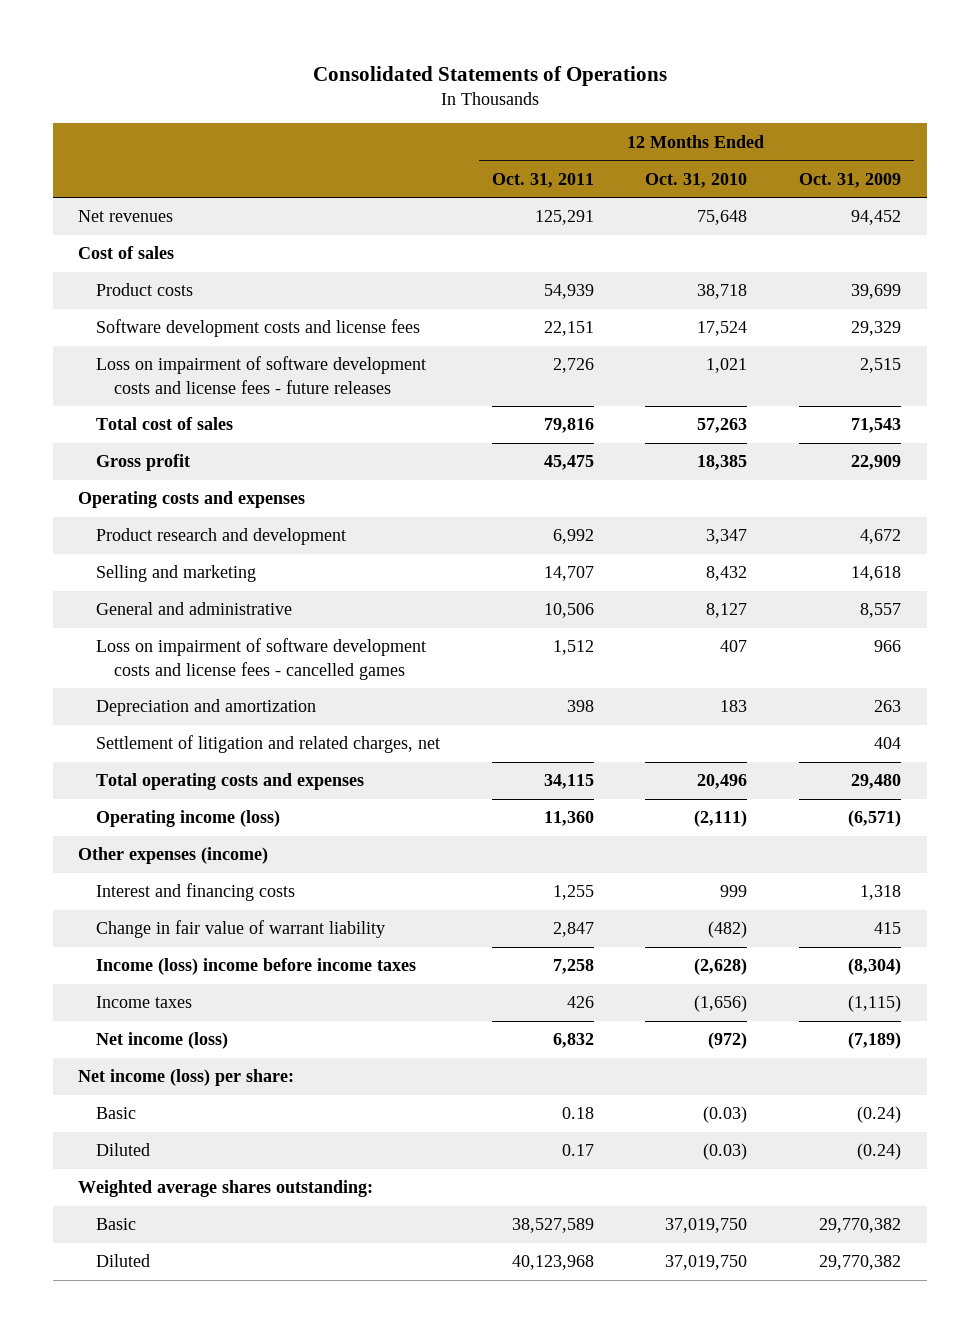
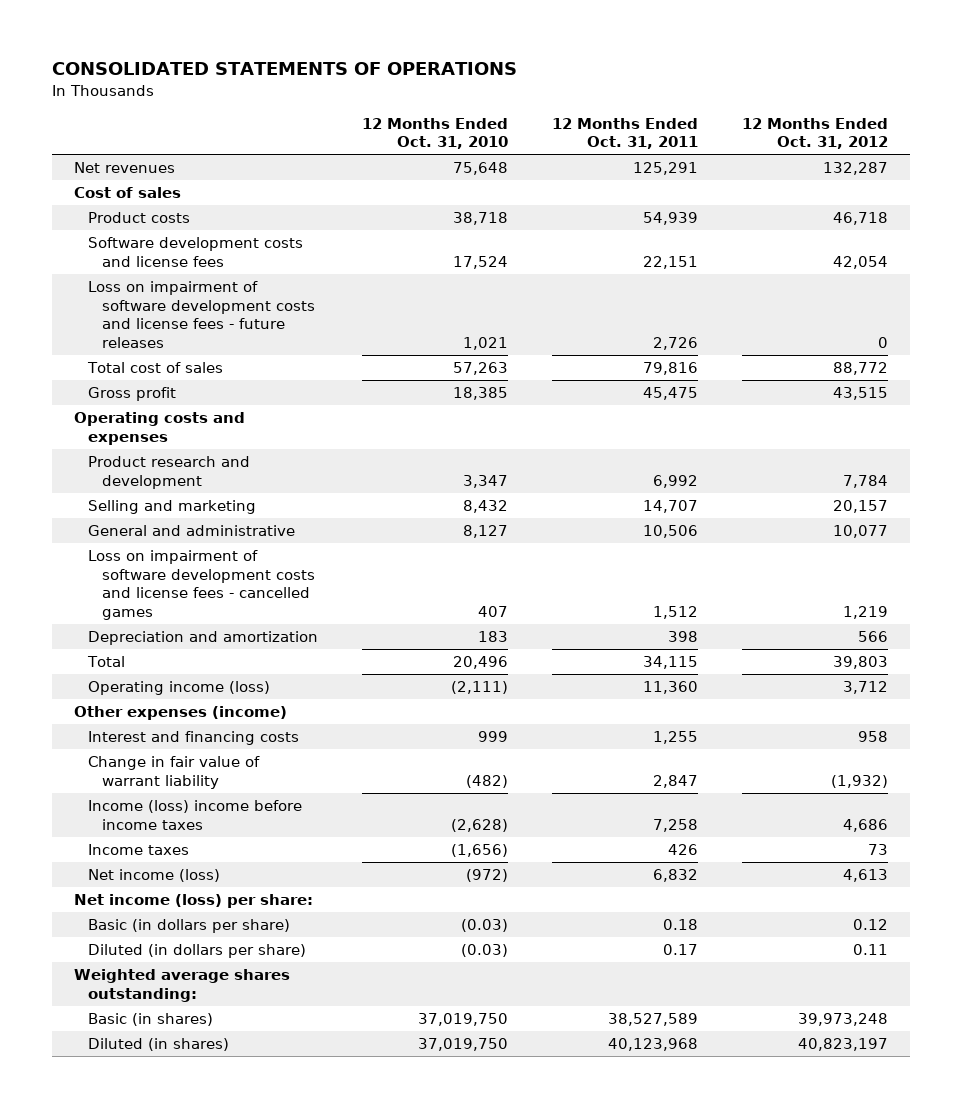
[312,65,667,86] Consolidated Statements of Operations -> [51,62,517,76] CONSOLIDATED STATEMENTS OF OPERATIONS
[798,172,901,188] Oct. 31, 2009 -> none
none -> [741,117,888,150] 12 Months Ended Oct. 31, 2012
[96,735,441,754] Settlement of litigation and related charges, net -> none
[96,773,365,791] Total operating costs and expenses -> [86,656,125,668] Total
[96,1107,137,1120] Basic -> [87,919,290,934] Basic (in dollars per share)
[96,1143,151,1157] Diluted -> [87,944,306,959] Diluted (in dollars per share)
[96,1218,137,1231] Basic -> [87,1013,213,1027] Basic (in shares)
[96,1254,151,1268] Diluted -> [87,1038,229,1052] Diluted (in shares)

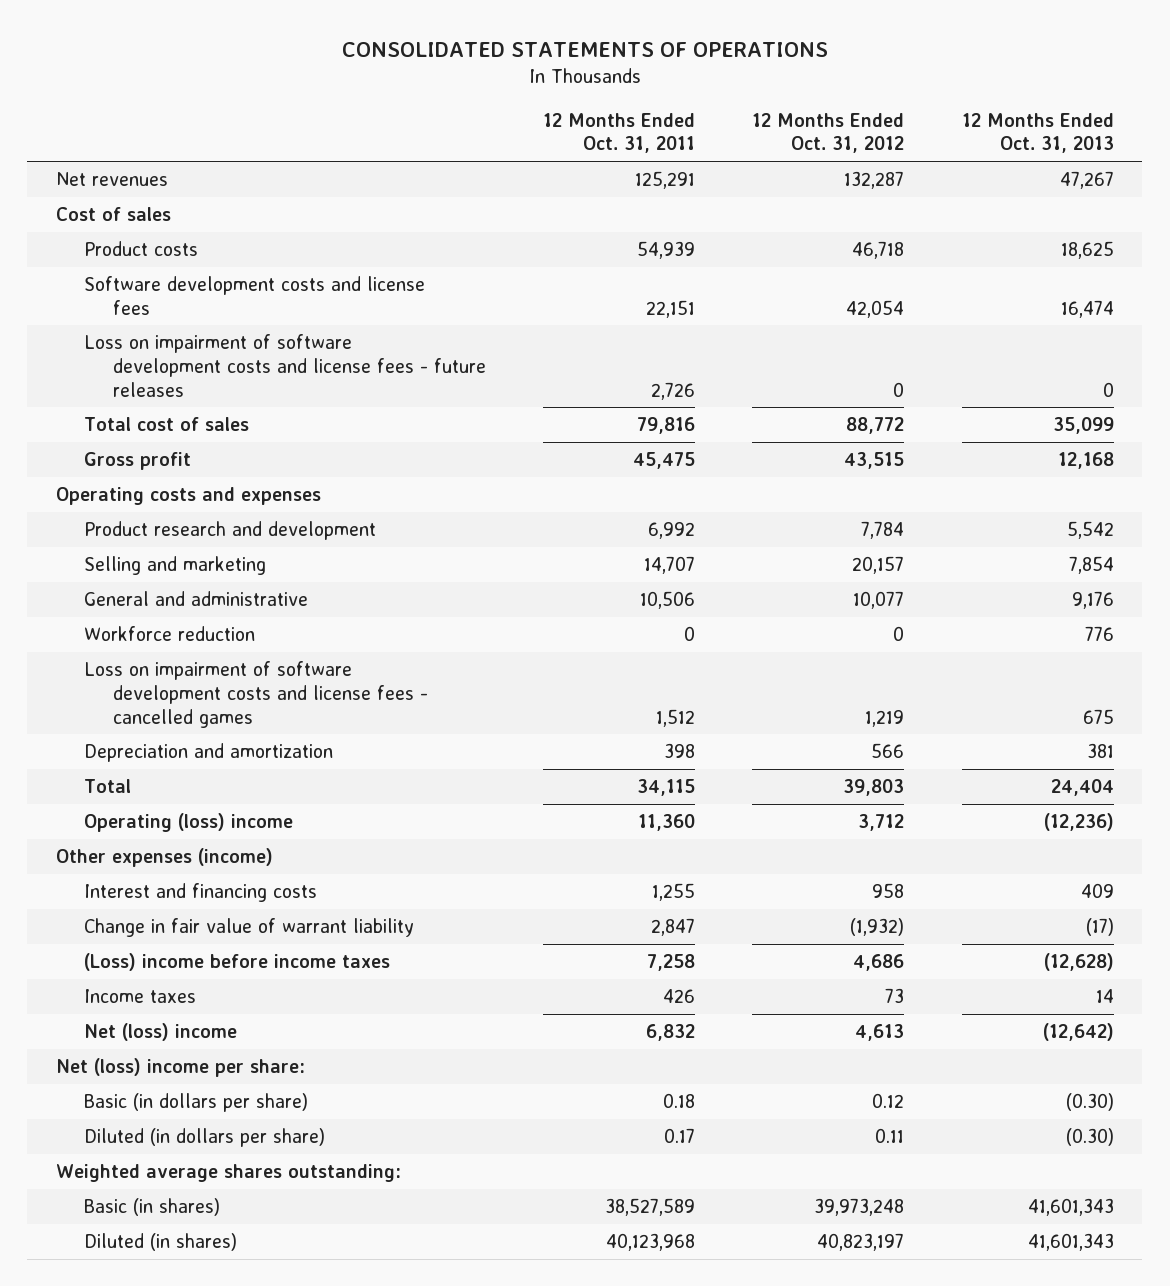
[361,117,508,150] 12 Months Ended Oct. 31, 2010 -> none
none -> [961,112,1114,154] 12 Months Ended Oct. 31, 2013
none -> [84,625,256,641] Workforce reduction
[87,681,270,696] Operating income (loss) -> [84,812,294,832] Operating (loss) income
[87,800,302,830] Income (loss) income before income taxes -> [84,952,391,971] (Loss) income before income taxes
[87,869,220,883] Net income (loss) -> [84,1022,238,1041] Net (loss) income
[73,894,313,909] Net income (loss) per share: -> [56,1057,306,1077] Net (loss) income per share:

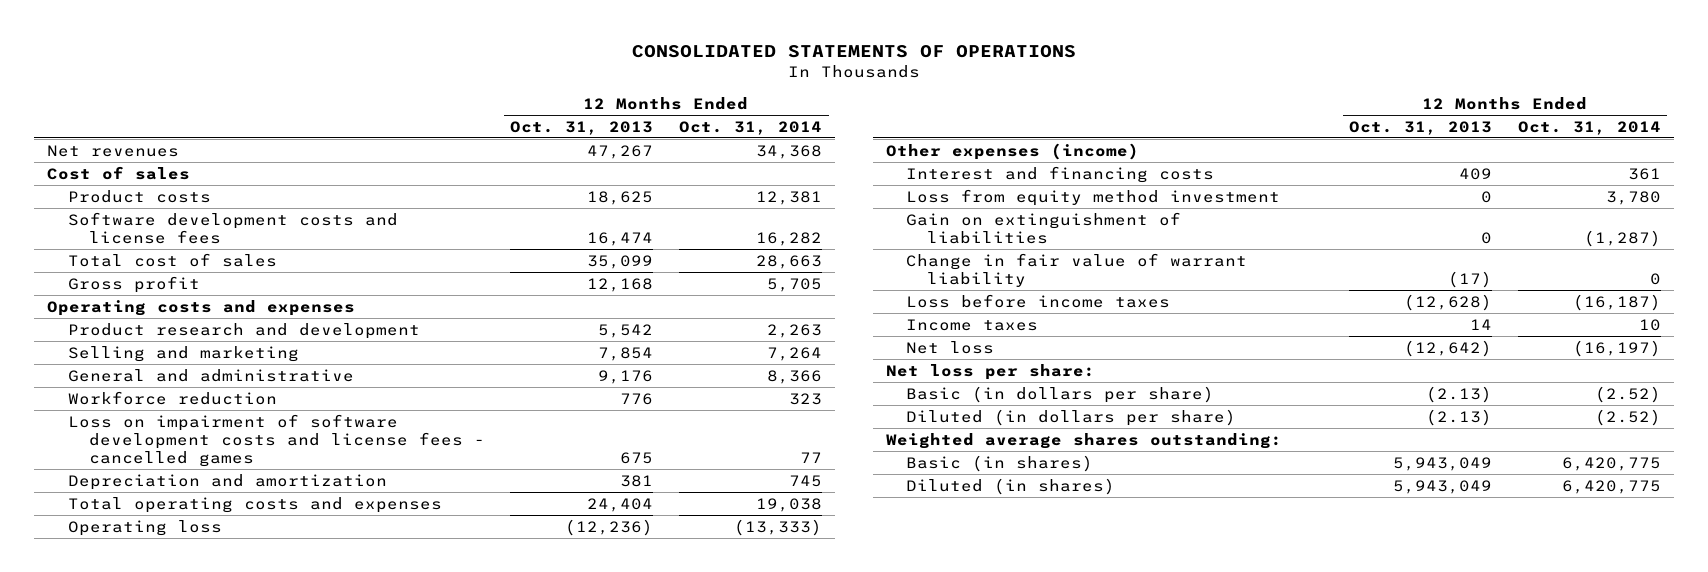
[543,112,696,154] 12 Months Ended Oct. 31, 2011 -> none
[752,112,905,154] 12 Months Ended Oct. 31, 2012 -> none
none -> [679,120,823,135] Oct. 31, 2014
[84,333,486,397] Loss on impairment of software development costs and license fees - future releases -> none
[84,778,132,793] Total -> [67,496,442,513] Total operating costs and expenses
[84,812,294,832] Operating (loss) income -> [67,519,222,536] Operating loss
none -> [906,188,1281,206] Loss from equity method investment
none -> [906,211,1182,244] Gain on extinguishment of liabilities
[84,952,391,971] (Loss) income before income taxes -> [906,293,1171,308] Loss before income taxes
[84,1022,238,1041] Net (loss) income -> [906,340,995,354] Net loss
[56,1057,306,1077] Net (loss) income per share: -> [885,363,1095,380] Net loss per share:
[1065,1092,1114,1111] (0.30) -> [1426,385,1493,403] (2.13)
[1065,1127,1114,1146] (0.30) -> [1426,408,1493,426] (2.13)
[1027,1197,1114,1216] 41,601,343 -> [1393,456,1493,471] 5,943,049
[1027,1232,1114,1251] 41,601,343 -> [1393,479,1493,494] 5,943,049

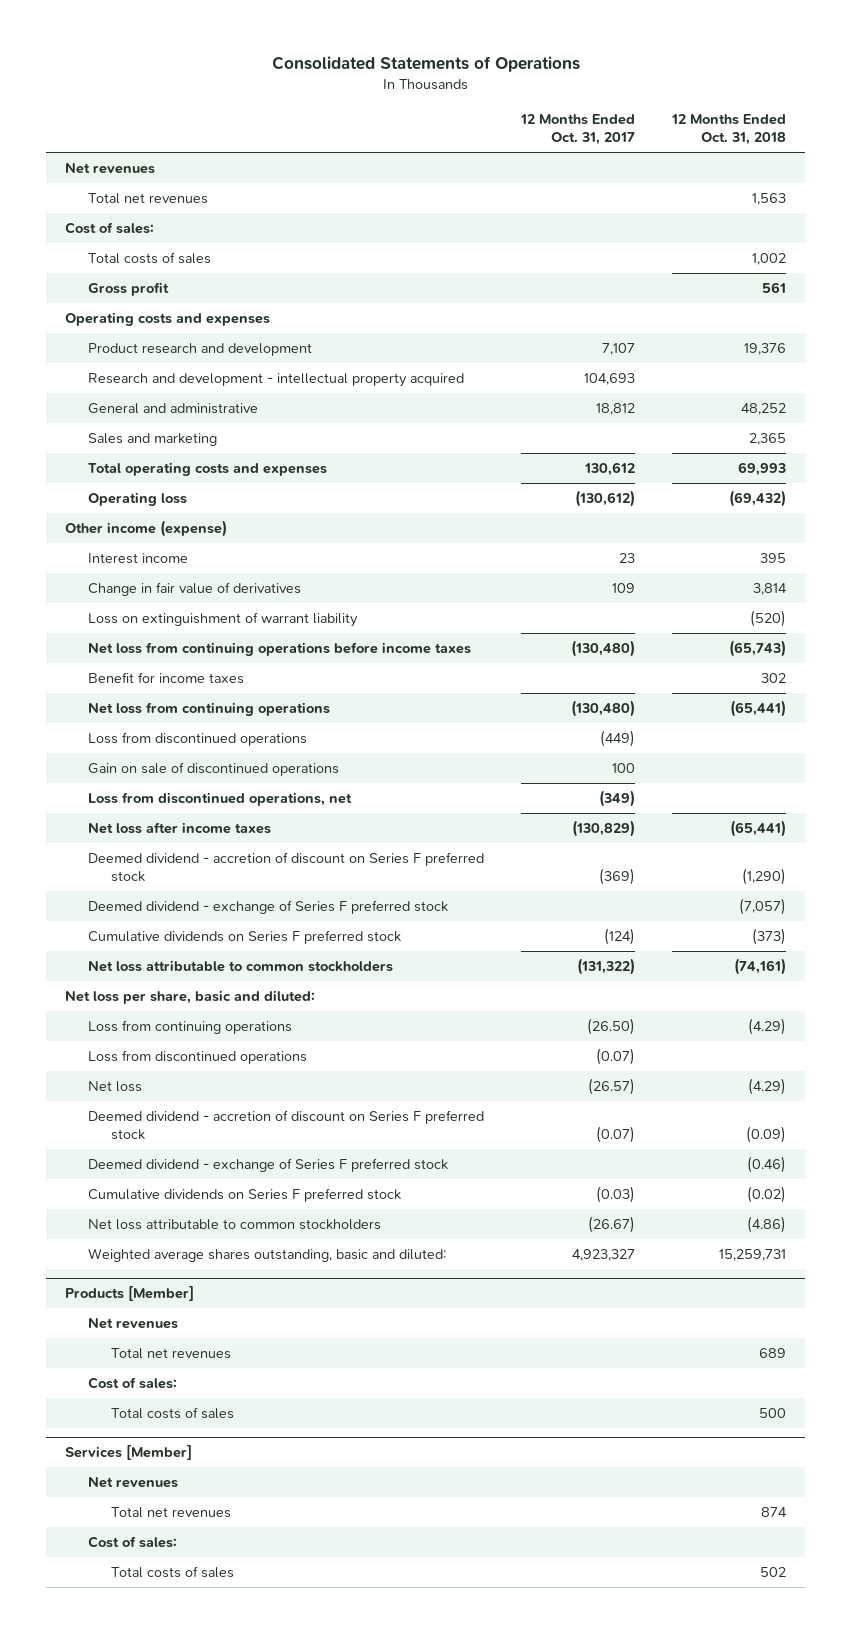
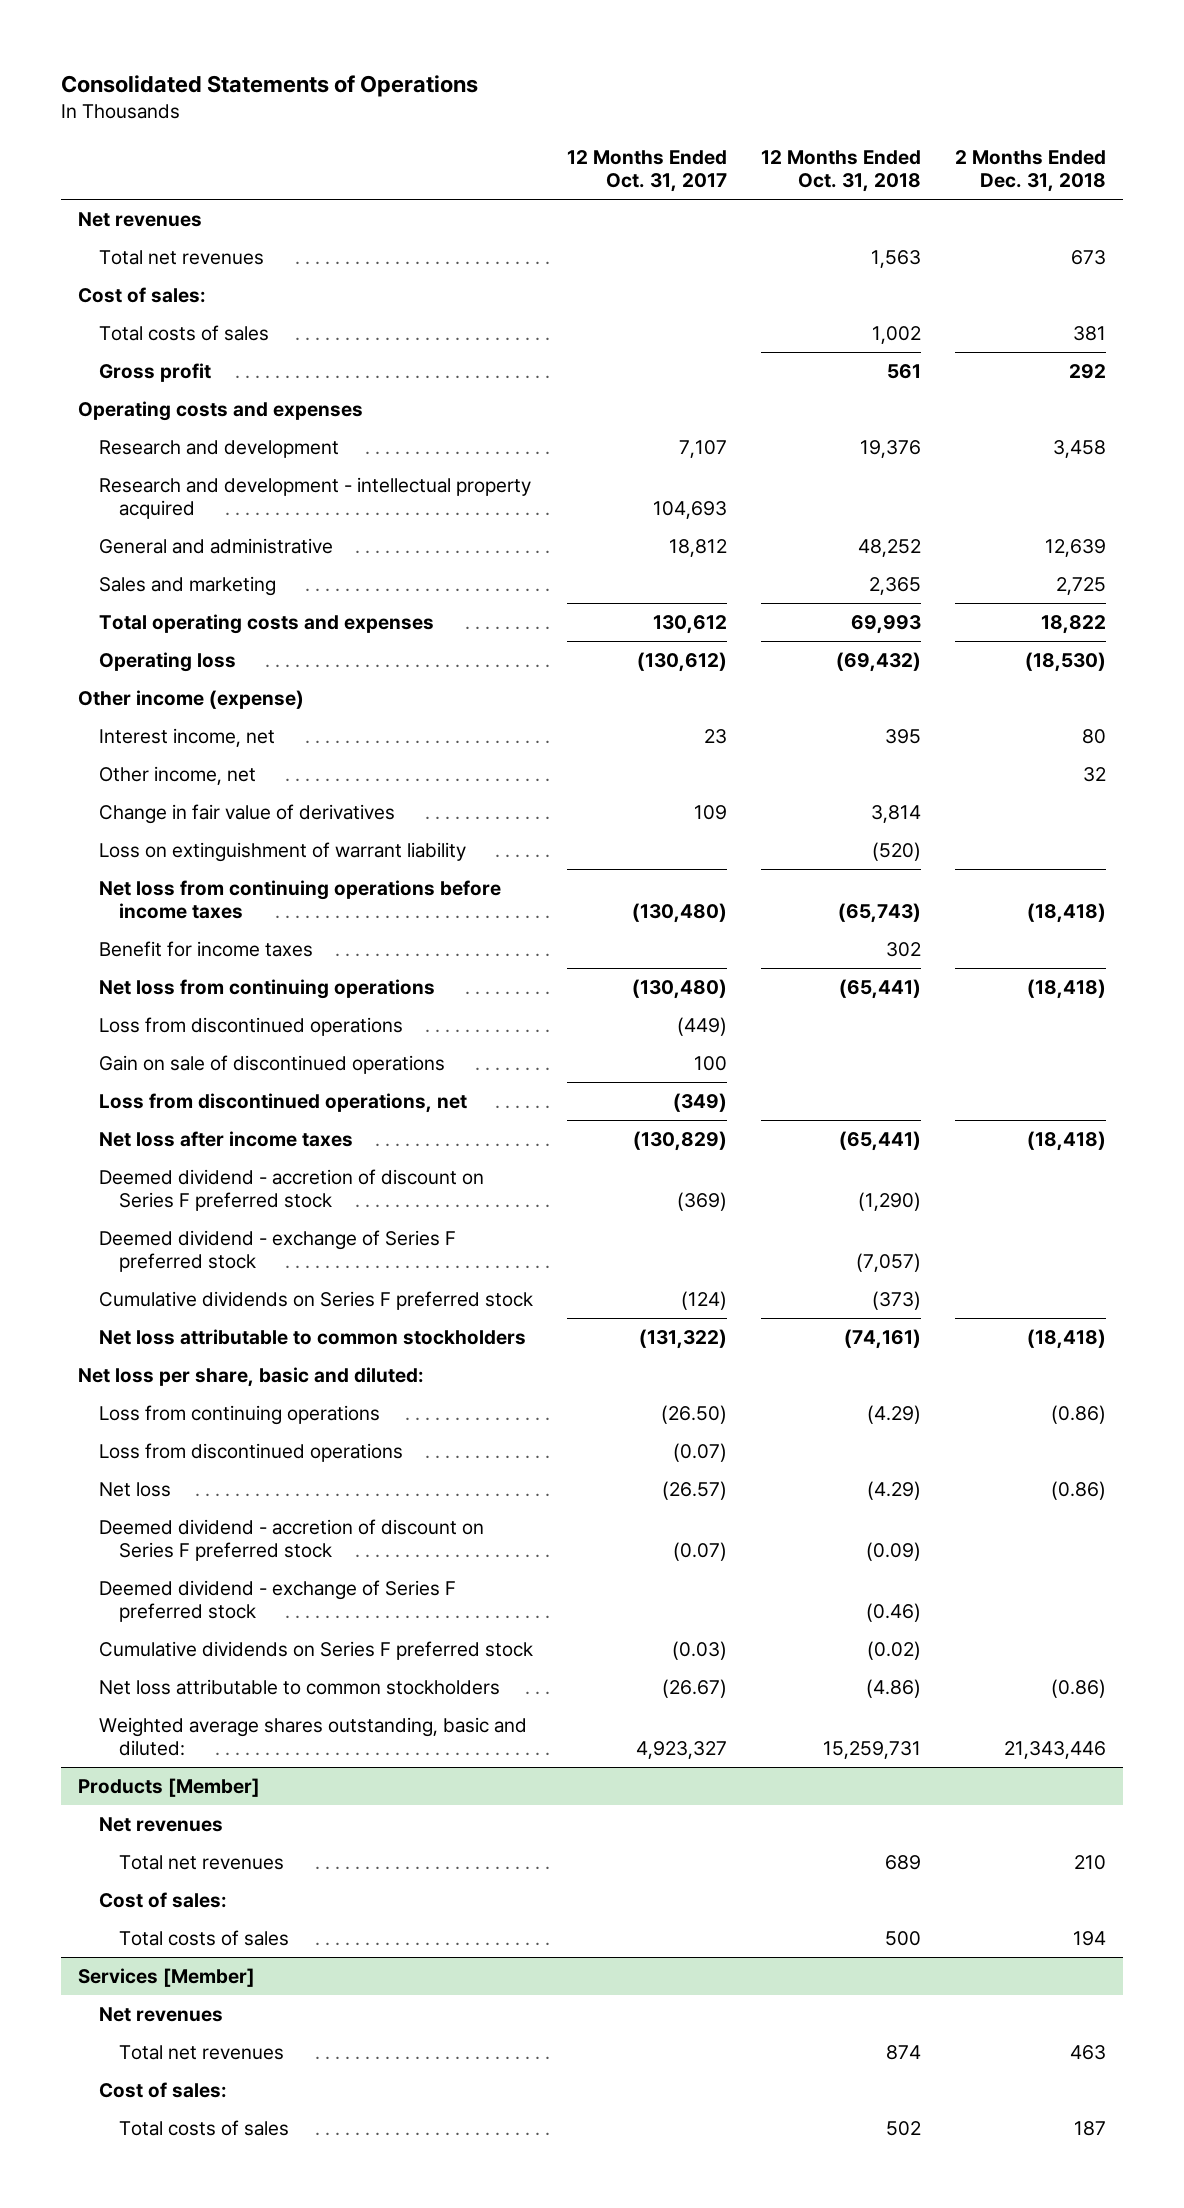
none -> [954,149,1106,193] 2 Months Ended Dec. 31, 2018
[88,342,313,356] Product research and development -> [98,439,339,458] Research and development
[88,552,189,564] Interest income -> [98,727,275,747] Interest income, net
none -> [98,765,256,785] Other income, net

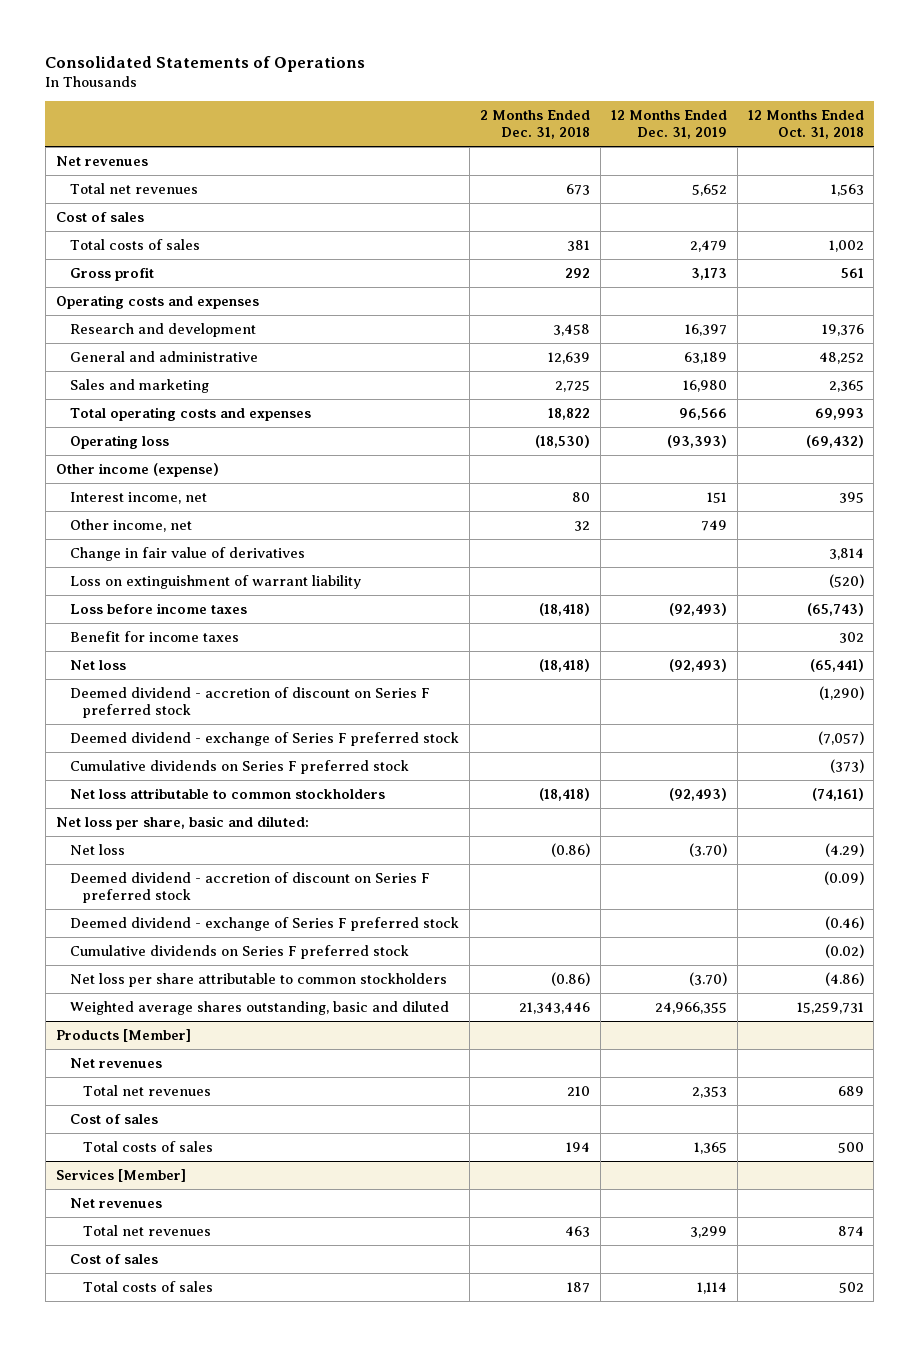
[566,149,727,193] 12 Months Ended Oct. 31, 2017 -> none
none -> [610,110,727,139] 12 Months Ended Dec. 31, 2019
[78,286,207,303] Cost of sales: -> [55,212,144,223] Cost of sales
[98,476,531,520] Research and development - intellectual property acquired -> none
[98,879,501,920] Net loss from continuing operations before income taxes -> [69,603,247,615] Loss before income taxes
[98,978,435,999] Net loss from continuing operations -> none
[98,1016,403,1036] Loss from discontinued operations -> none
[98,1054,445,1074] Gain on sale of discontinued operations -> none
[98,1092,467,1113] Loss from discontinued operations, net -> none
[98,1130,353,1147] Net loss after income taxes -> [69,660,126,671] Net loss
[98,1404,380,1425] Loss from continuing operations -> none
[98,1442,403,1462] Loss from discontinued operations -> none
[98,1678,500,1695] Net loss attributable to common stockholders -> [69,973,447,988] Net loss per share attributable to common stockholders
[98,1716,527,1757] Weighted average shares outstanding, basic and diluted: -> [69,1001,449,1016] Weighted average shares outstanding, basic and diluted
[98,1891,227,1908] Cost of sales: -> [69,1114,158,1125] Cost of sales
[98,2081,227,2098] Cost of sales: -> [69,1254,158,1265] Cost of sales

